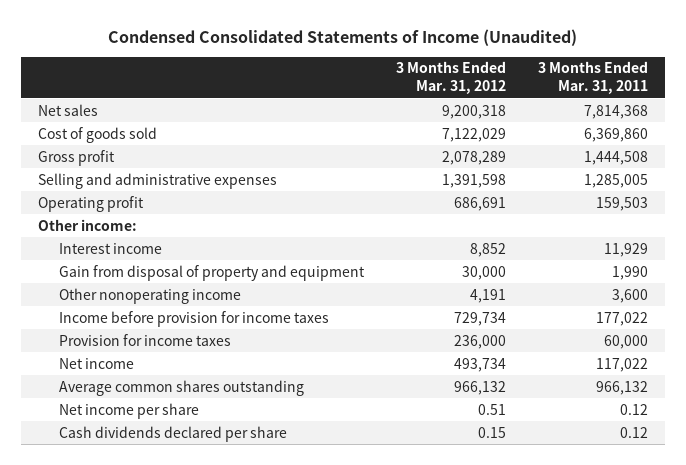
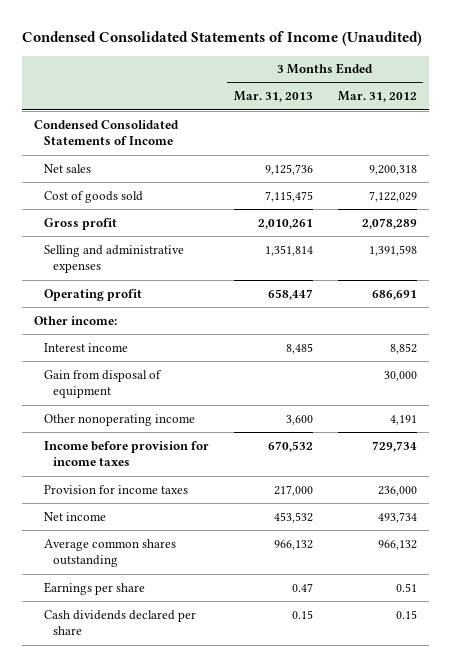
[538,61,649,94] 3 Months Ended Mar. 31, 2011 -> none
none -> [233,91,313,103] Mar. 31, 2013
none -> [34,119,180,146] Condensed Consolidated Statements of Income
[59,264,366,281] Gain from disposal of property and equipment -> [43,369,162,399] Gain from disposal of equipment
[59,402,200,419] Net income per share -> [43,581,145,595] Earnings per share

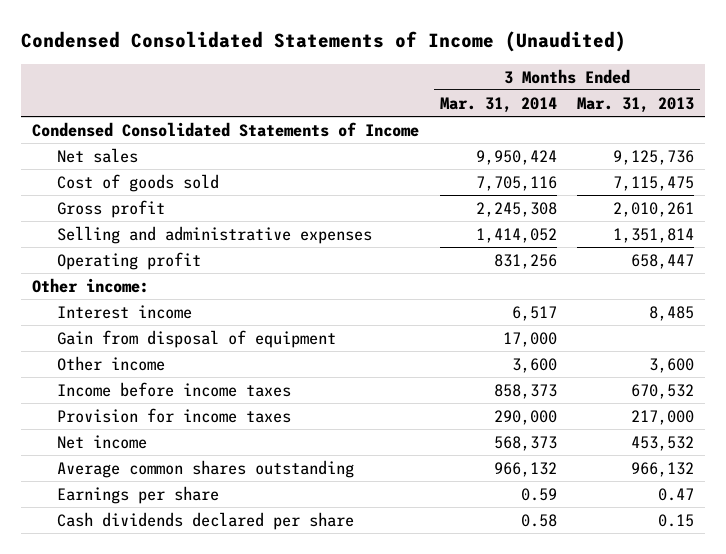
[337,91,417,103] Mar. 31, 2012 -> none
none -> [439,97,557,114] Mar. 31, 2014
[43,413,195,426] Other nonoperating income -> [56,356,165,372] Other income
[43,440,209,467] Income before provision for income taxes -> [56,382,291,398] Income before income taxes

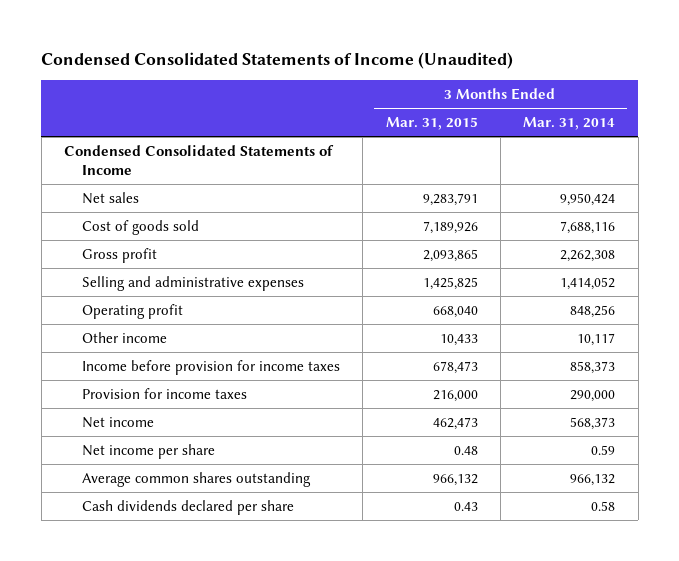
[577,97,695,114] Mar. 31, 2013 -> none
none -> [385,117,478,131] Mar. 31, 2015
[475,176,557,192] 7,705,116 -> [560,221,616,235] 7,688,116
[475,202,557,218] 2,245,308 -> [560,250,616,263] 2,262,308
[31,278,149,294] Other income: -> none
[56,305,192,320] Interest income -> none
[56,330,336,349] Gain from disposal of equipment -> none
[493,254,557,270] 831,256 -> [570,305,616,319] 848,256
[511,358,557,374] 3,600 -> [577,333,616,347] 10,117
[56,382,291,398] Income before income taxes -> [81,360,340,376] Income before provision for income taxes
none -> [81,444,215,460] Net income per share
[56,486,219,505] Earnings per share -> none

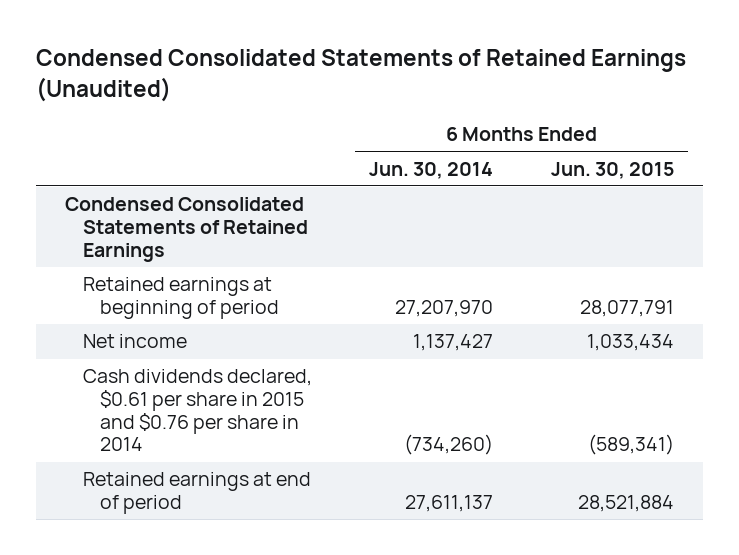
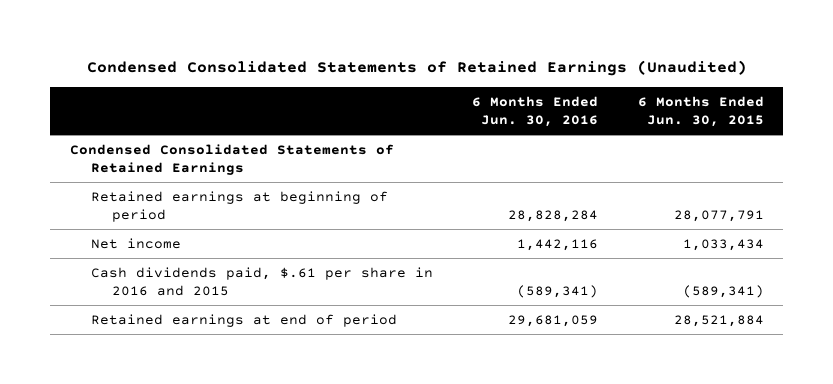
[369,161,494,179] Jun. 30, 2014 -> none
none -> [472,95,599,127] 6 Months Ended Jun. 30, 2016
[82,369,312,452] Cash dividends declared, $0.61 per share in 2015 and $0.76 per share in 2014 -> [90,266,433,296] Cash dividends paid, $.61 per share in 2016 and 2015

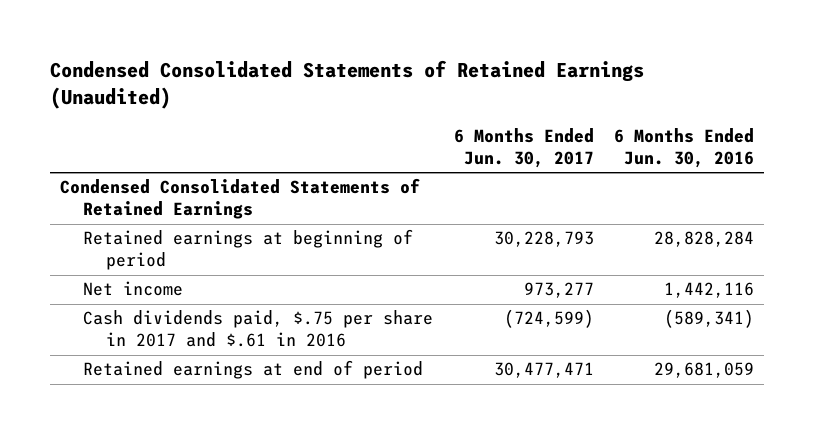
[637,95,764,127] 6 Months Ended Jun. 30, 2015 -> none
none -> [453,128,594,169] 6 Months Ended Jun. 30, 2017
[90,266,433,296] Cash dividends paid, $.61 per share in 2016 and 2015 -> [83,310,434,348] Cash dividends paid, $.75 per share in 2017 and $.61 in 2016

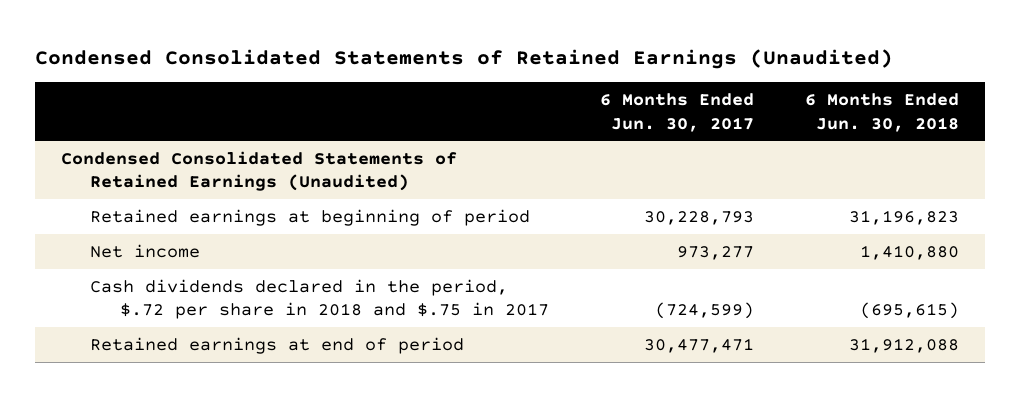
[614,128,755,169] 6 Months Ended Jun. 30, 2016 -> none
none -> [805,93,960,132] 6 Months Ended Jun. 30, 2018
[60,178,421,220] Condensed Consolidated Statements of Retained Earnings -> [60,150,457,192] Condensed Consolidated Statements of Retained Earnings (Unaudited)
[83,310,434,348] Cash dividends paid, $.75 per share in 2017 and $.61 in 2016 -> [90,278,549,320] Cash dividends declared in the period, $.72 per share in 2018 and $.75 in 2017

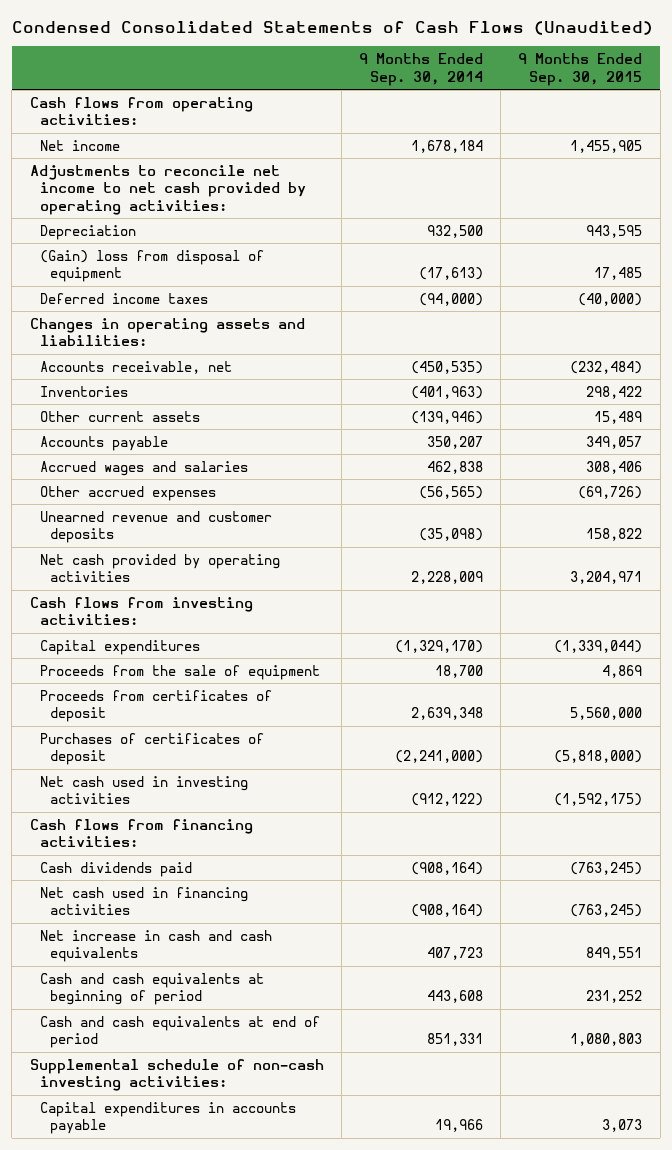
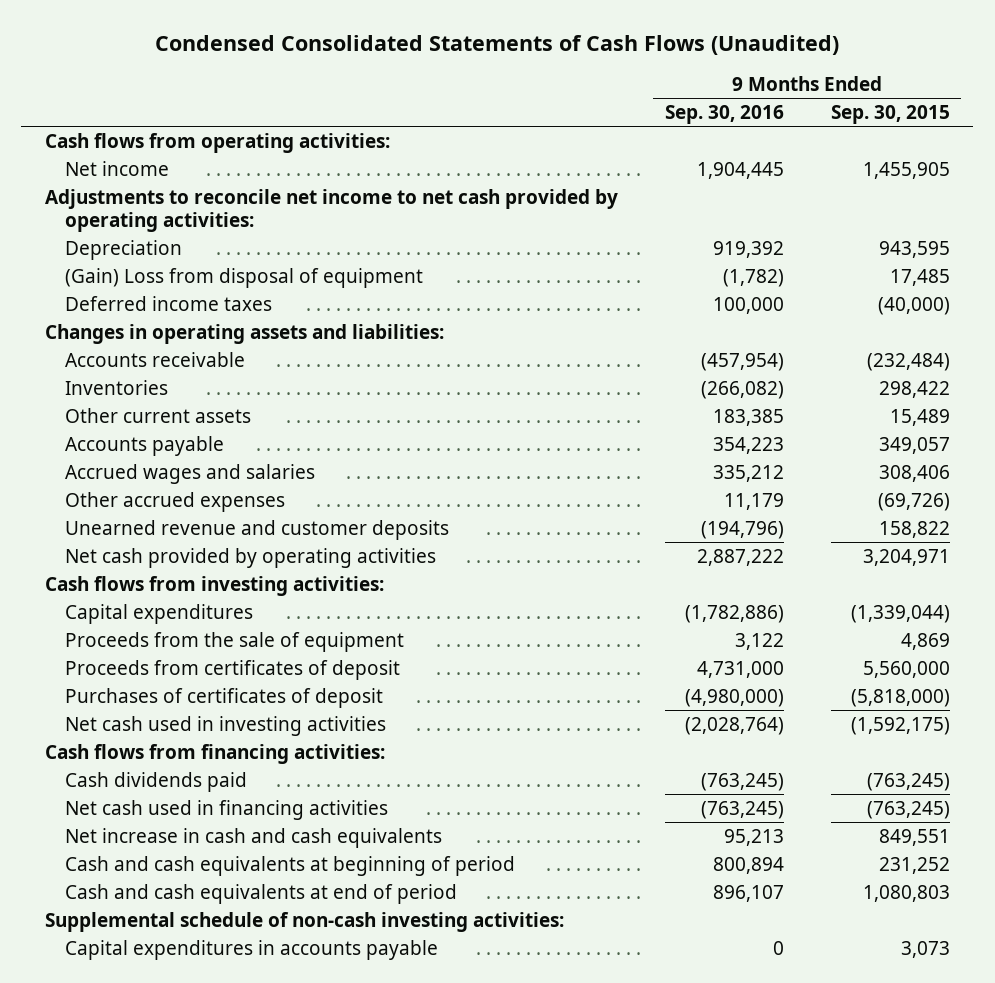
[358,53,483,86] 9 Months Ended Sep. 30, 2014 -> none
none -> [664,105,784,125] Sep. 30, 2016
[39,249,264,283] (Gain) loss from disposal of equipment -> [65,267,424,288] (Gain) Loss from disposal of equipment
[39,360,232,374] Accounts receivable, net -> [65,351,246,367] Accounts receivable

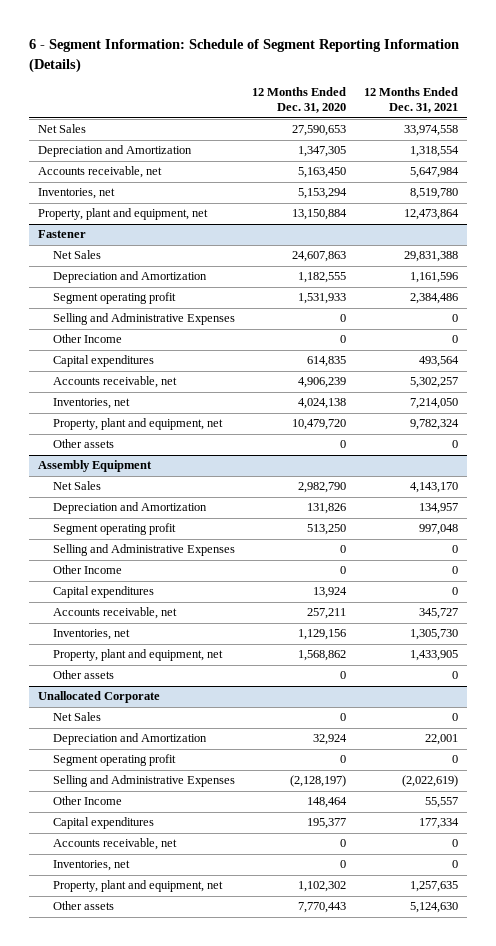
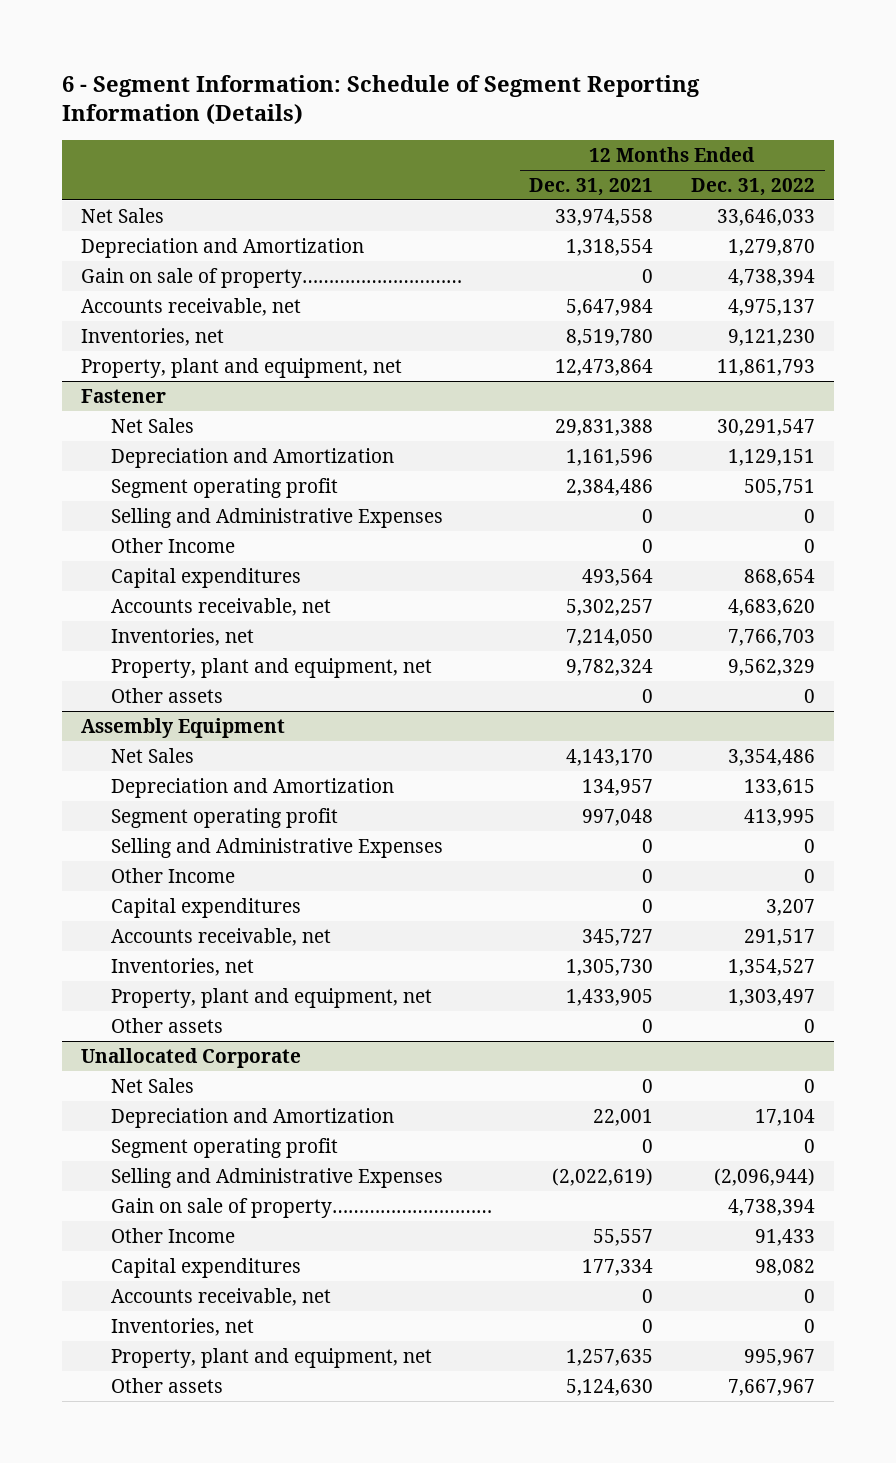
[252,86,347,114] 12 Months Ended Dec. 31, 2020 -> none
none -> [691,177,816,196] Dec. 31, 2022
none -> [81,267,463,288] Gain on sale of property…………………………
none -> [110,1197,492,1218] Gain on sale of property…………………………

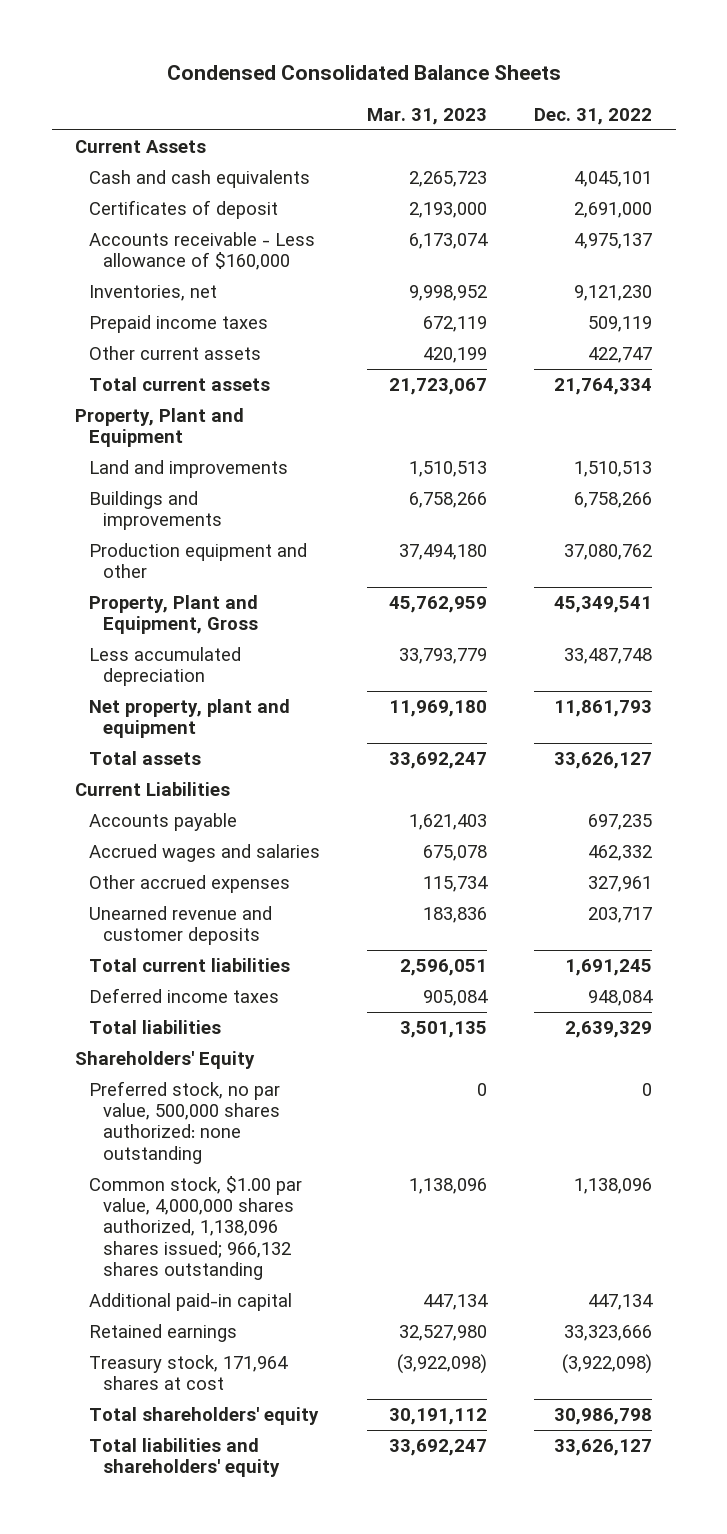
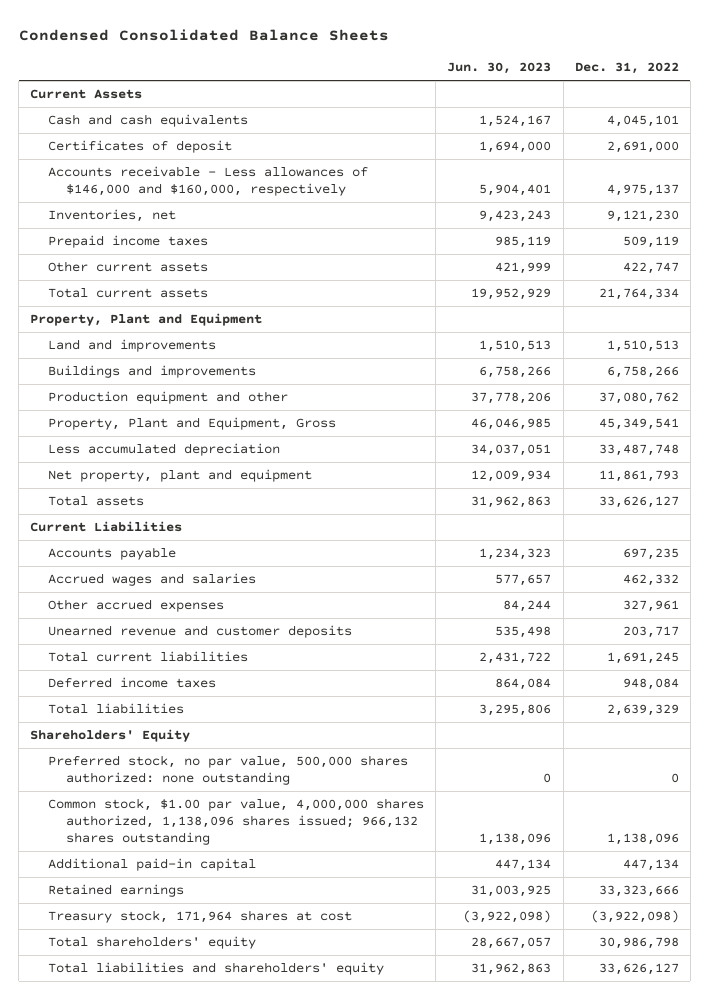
[367,107,488,125] Mar. 31, 2023 -> none
none -> [447,62,552,75] Jun. 30, 2023
[89,232,316,271] Accounts receivable - Less allowance of $160,000 -> [48,166,369,197] Accounts receivable - Less allowances of $146,000 and $160,000, respectively

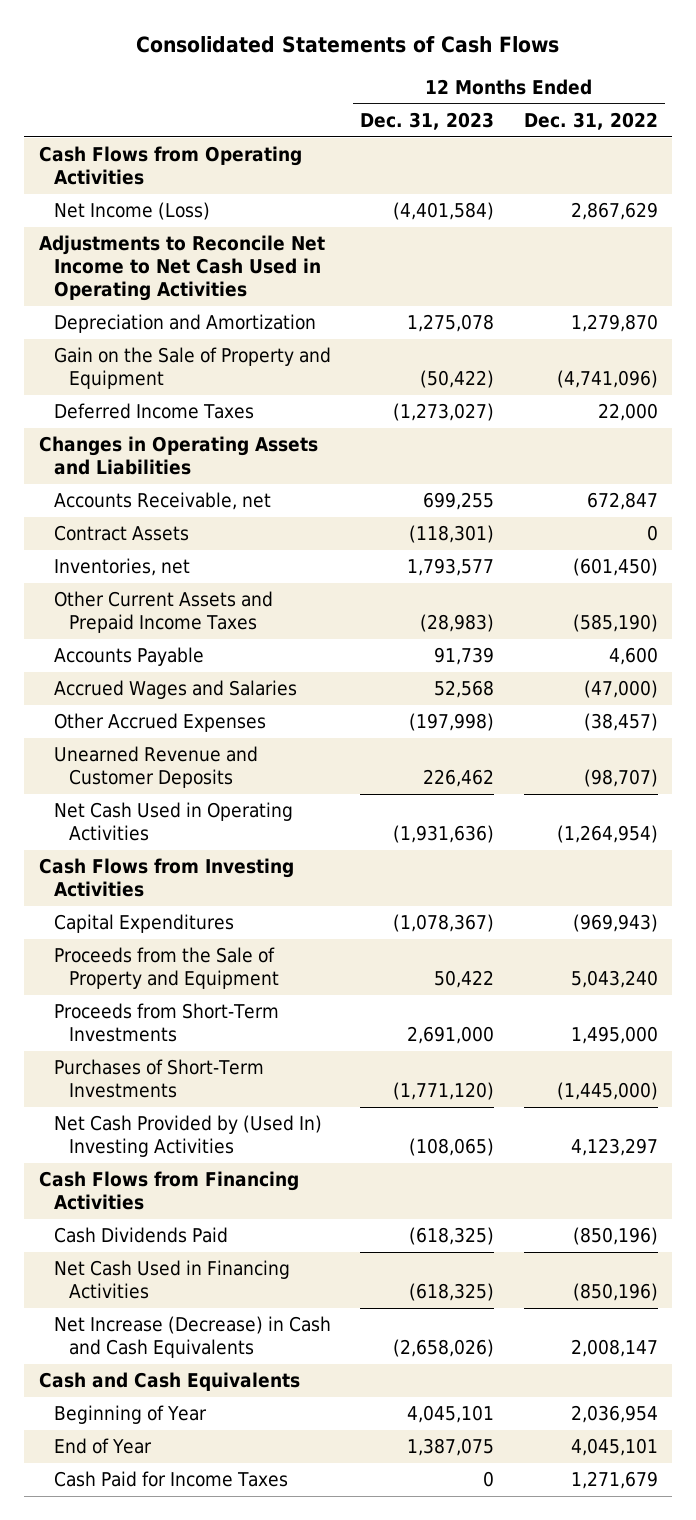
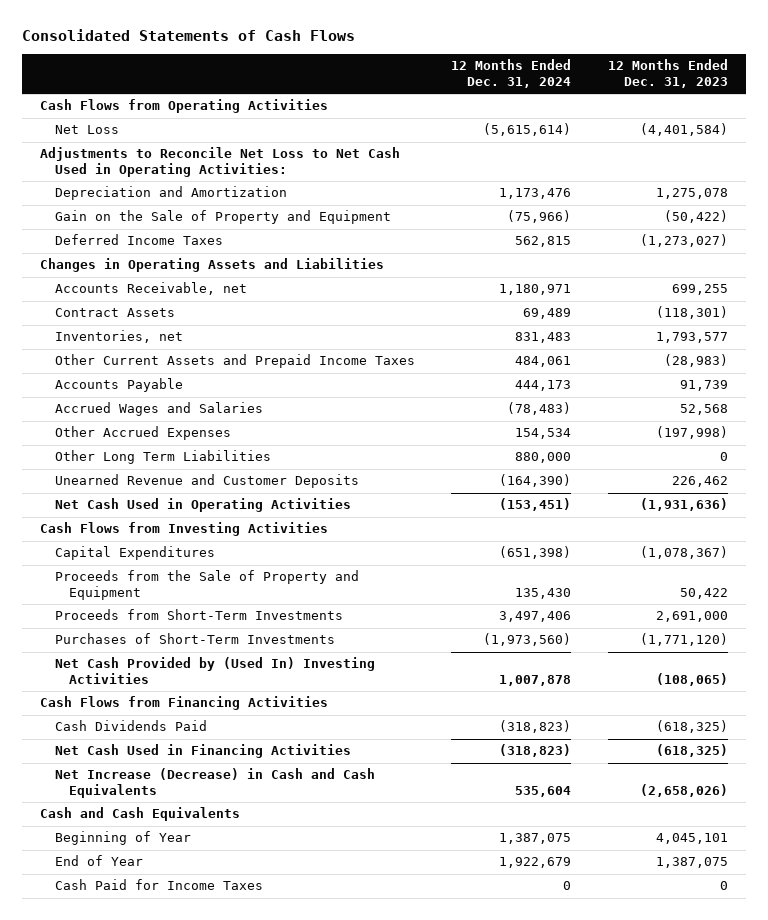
[523,111,658,130] Dec. 31, 2022 -> none
none -> [451,59,572,89] 12 Months Ended Dec. 31, 2024
[54,202,211,221] Net Income (Loss) -> [54,125,119,135] Net Loss
[38,235,325,302] Adjustments to Reconcile Net Income to Net Cash Used in Operating Activities -> [40,147,401,178] Adjustments to Reconcile Net Loss to Net Cash Used in Operating Activities:
none -> [54,450,271,465] Other Long Term Liabilities

